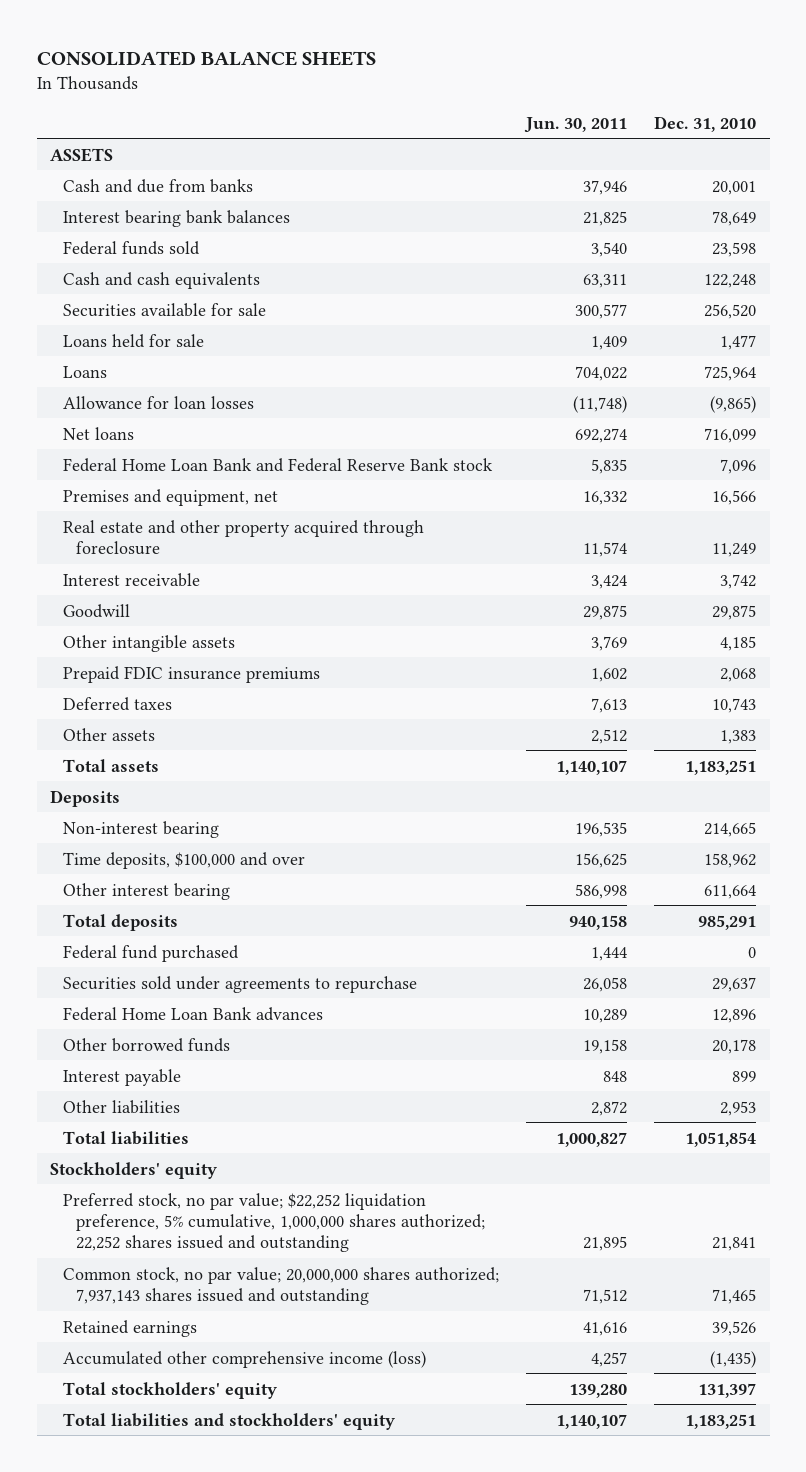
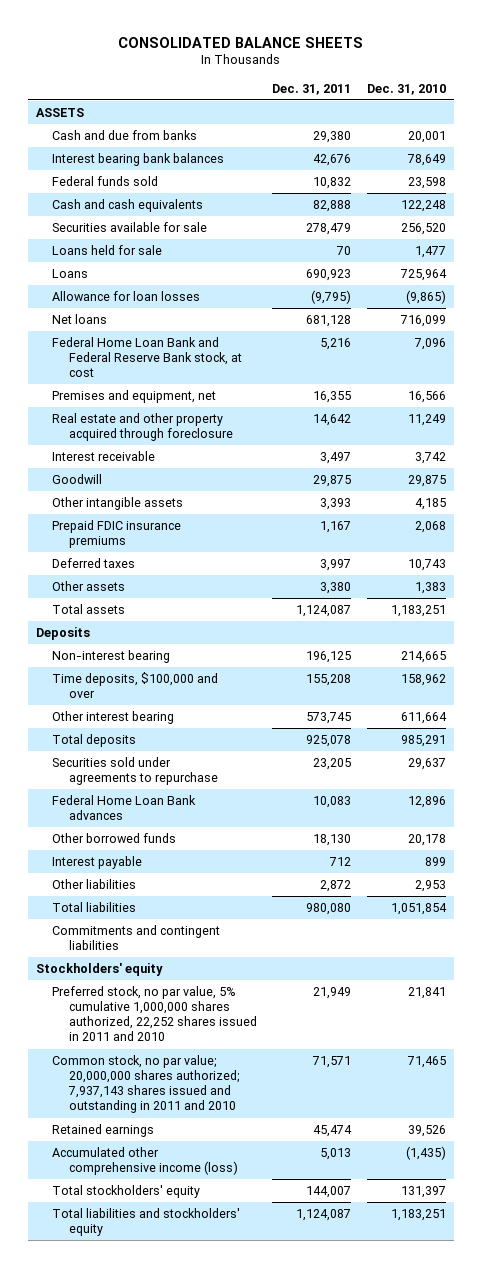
[524,116,628,133] Jun. 30, 2011 -> none
none -> [272,83,352,95] Dec. 31, 2011
[62,457,493,472] Federal Home Loan Bank and Federal Reserve Bank stock -> [52,336,242,378] Federal Home Loan Bank and Federal Reserve Bank stock, at cost
[62,944,239,962] Federal fund purchased -> none
none -> [52,924,221,951] Commitments and contingent liabilities
[62,1192,485,1253] Preferred stock, no par value; $22,252 liquidation preference, 5% cumulative, 1,000,000 shares authorized; 22,252 shares issued and outstanding -> [52,985,257,1042] Preferred stock, no par value, 5% cumulative 1,000,000 shares authorized, 22,252 shares issued in 2011 and 2010
[62,1266,499,1305] Common stock, no par value; 20,000,000 shares authorized; 7,937,143 shares issued and outstanding -> [52,1054,239,1114] Common stock, no par value; 20,000,000 shares authorized; 7,937,143 shares issued and outstanding in 2011 and 2010

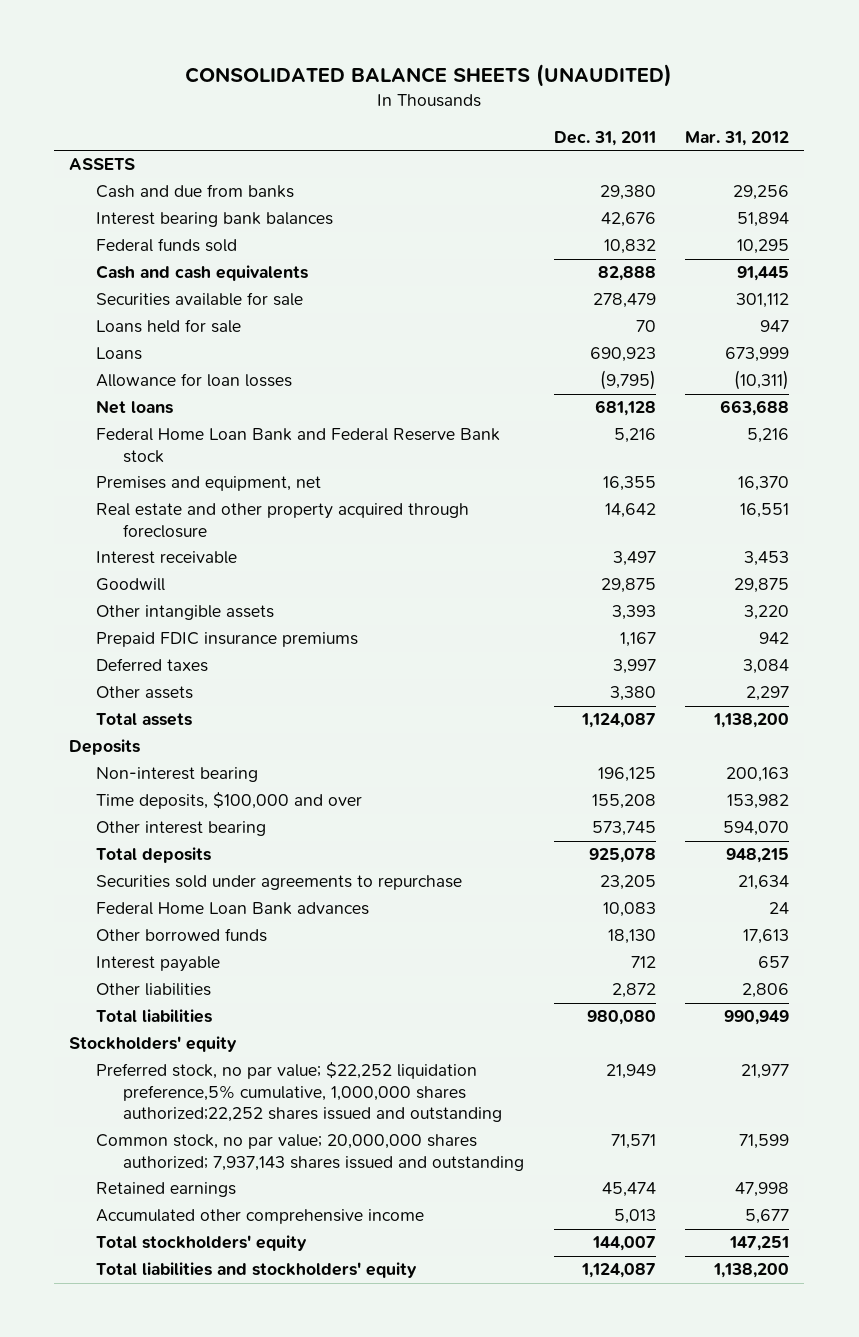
[118,36,364,48] CONSOLIDATED BALANCE SHEETS -> [185,63,673,87] CONSOLIDATED BALANCE SHEETS (UNAUDITED)
[367,83,447,95] Dec. 31, 2010 -> none
none -> [685,130,790,146] Mar. 31, 2012
[52,336,242,378] Federal Home Loan Bank and Federal Reserve Bank stock, at cost -> [96,428,501,463] Federal Home Loan Bank and Federal Reserve Bank stock
[52,924,221,951] Commitments and contingent liabilities -> none
[52,985,257,1042] Preferred stock, no par value, 5% cumulative 1,000,000 shares authorized, 22,252 shares issued in 2011 and 2010 -> [96,1062,503,1123] Preferred stock, no par value; $22,252 liquidation preference,5% cumulative, 1,000,000 shares authorized;22,252 shares issued and outstanding
[52,1054,239,1114] Common stock, no par value; 20,000,000 shares authorized; 7,937,143 shares issued and outstanding in 2011 and 2010 -> [96,1134,525,1171] Common stock, no par value; 20,000,000 shares authorized; 7,937,143 shares issued and outstanding
[52,1146,238,1176] Accumulated other comprehensive income (loss) -> [96,1209,425,1225] Accumulated other comprehensive income

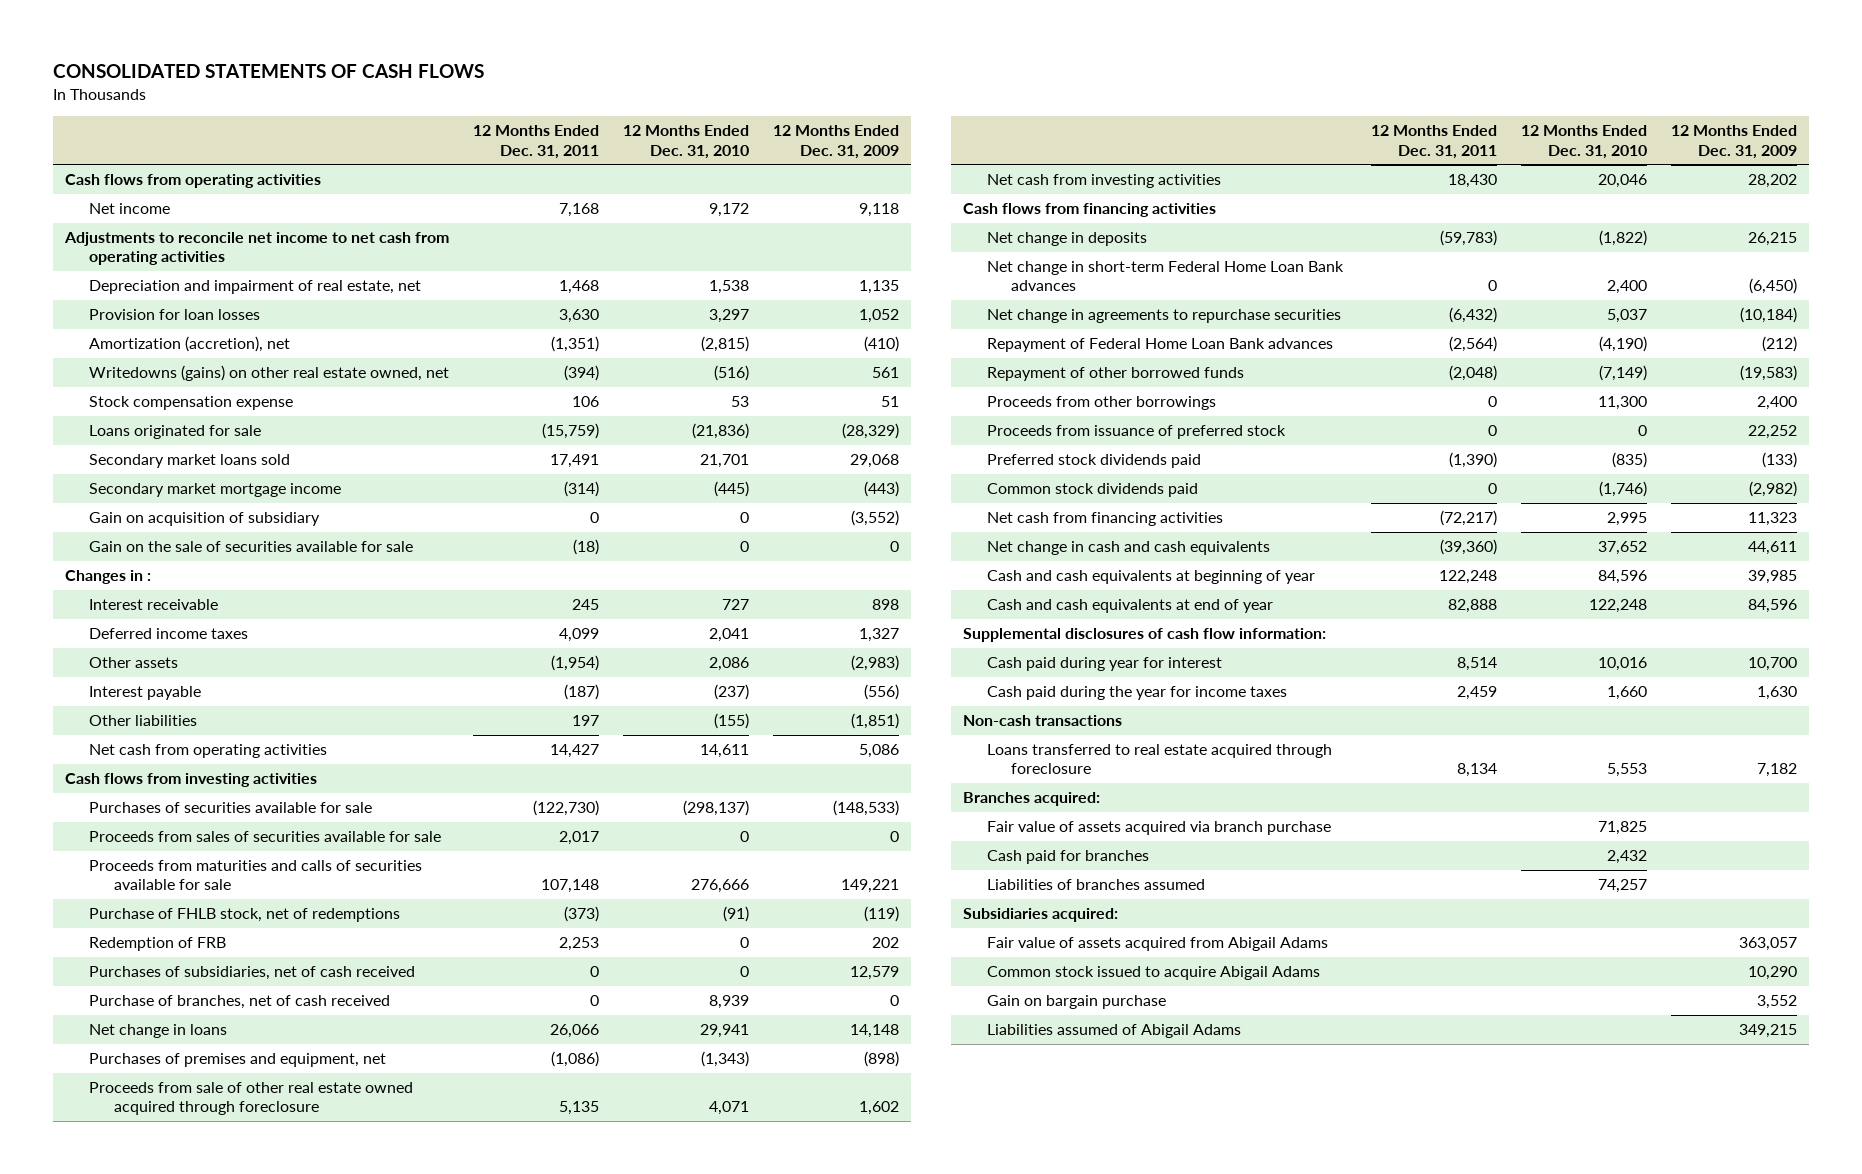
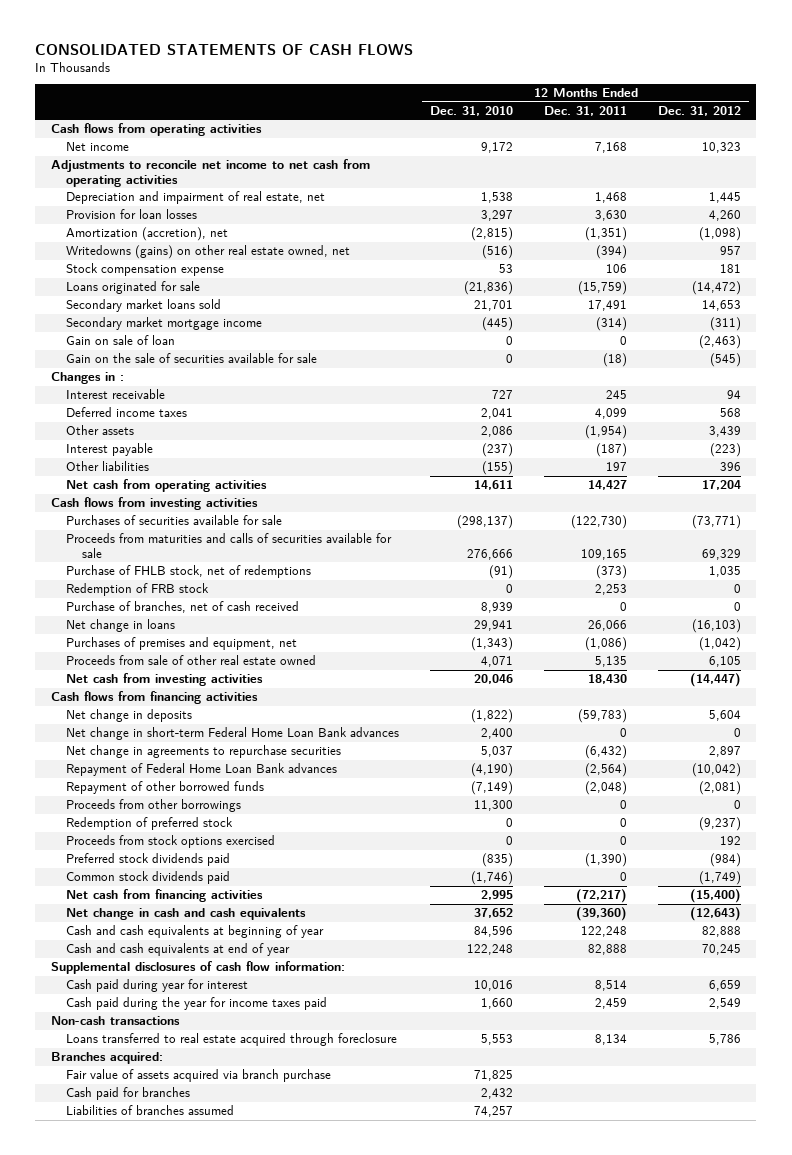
[772,125,899,159] 12 Months Ended Dec. 31, 2009 -> none
none -> [657,106,741,117] Dec. 31, 2012
[89,512,321,527] Gain on acquisition of subsidiary -> none
none -> [66,335,176,346] Gain on sale of loan
[89,831,442,843] Proceeds from sales of securities available for sale -> none
[541,879,600,894] 107,148 -> [581,548,628,560] 109,165
[89,966,416,981] Purchases of subsidiaries, net of cash received -> none
[89,937,227,952] Redemption of FRB -> [66,583,210,597] Redemption of FRB stock
[89,1082,414,1116] Proceeds from sale of other real estate owned acquired through foreclosure -> [66,655,317,666] Proceeds from sale of other real estate owned
[987,425,1287,440] Proceeds from issuance of preferred stock -> none
none -> [66,817,234,831] Redemption of preferred stock
none -> [66,835,276,849] Proceeds from stock options exercised
[987,686,1288,701] Cash paid during the year for income taxes -> [66,997,328,1011] Cash paid during the year for income taxes paid
[962,908,1118,923] Subsidiaries acquired: -> none
[987,937,1329,952] Fair value of assets acquired from Abigail Adams -> none
[987,966,1321,981] Common stock issued to acquire Abigail Adams -> none
[987,995,1167,1010] Gain on bargain purchase -> none
[987,1024,1242,1039] Liabilities assumed of Abigail Adams -> none

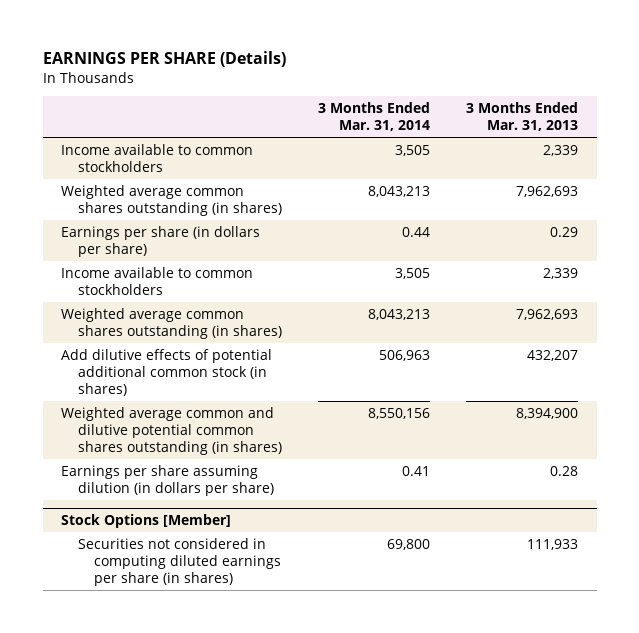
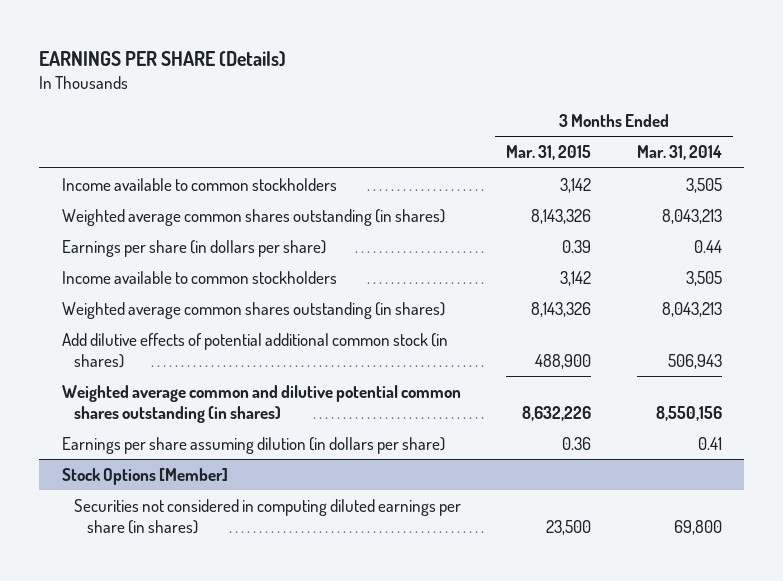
[466,102,579,132] 3 Months Ended Mar. 31, 2013 -> none
none -> [506,145,592,161] Mar. 31, 2015
[379,349,431,361] 506,963 -> [667,354,722,370] 506,943

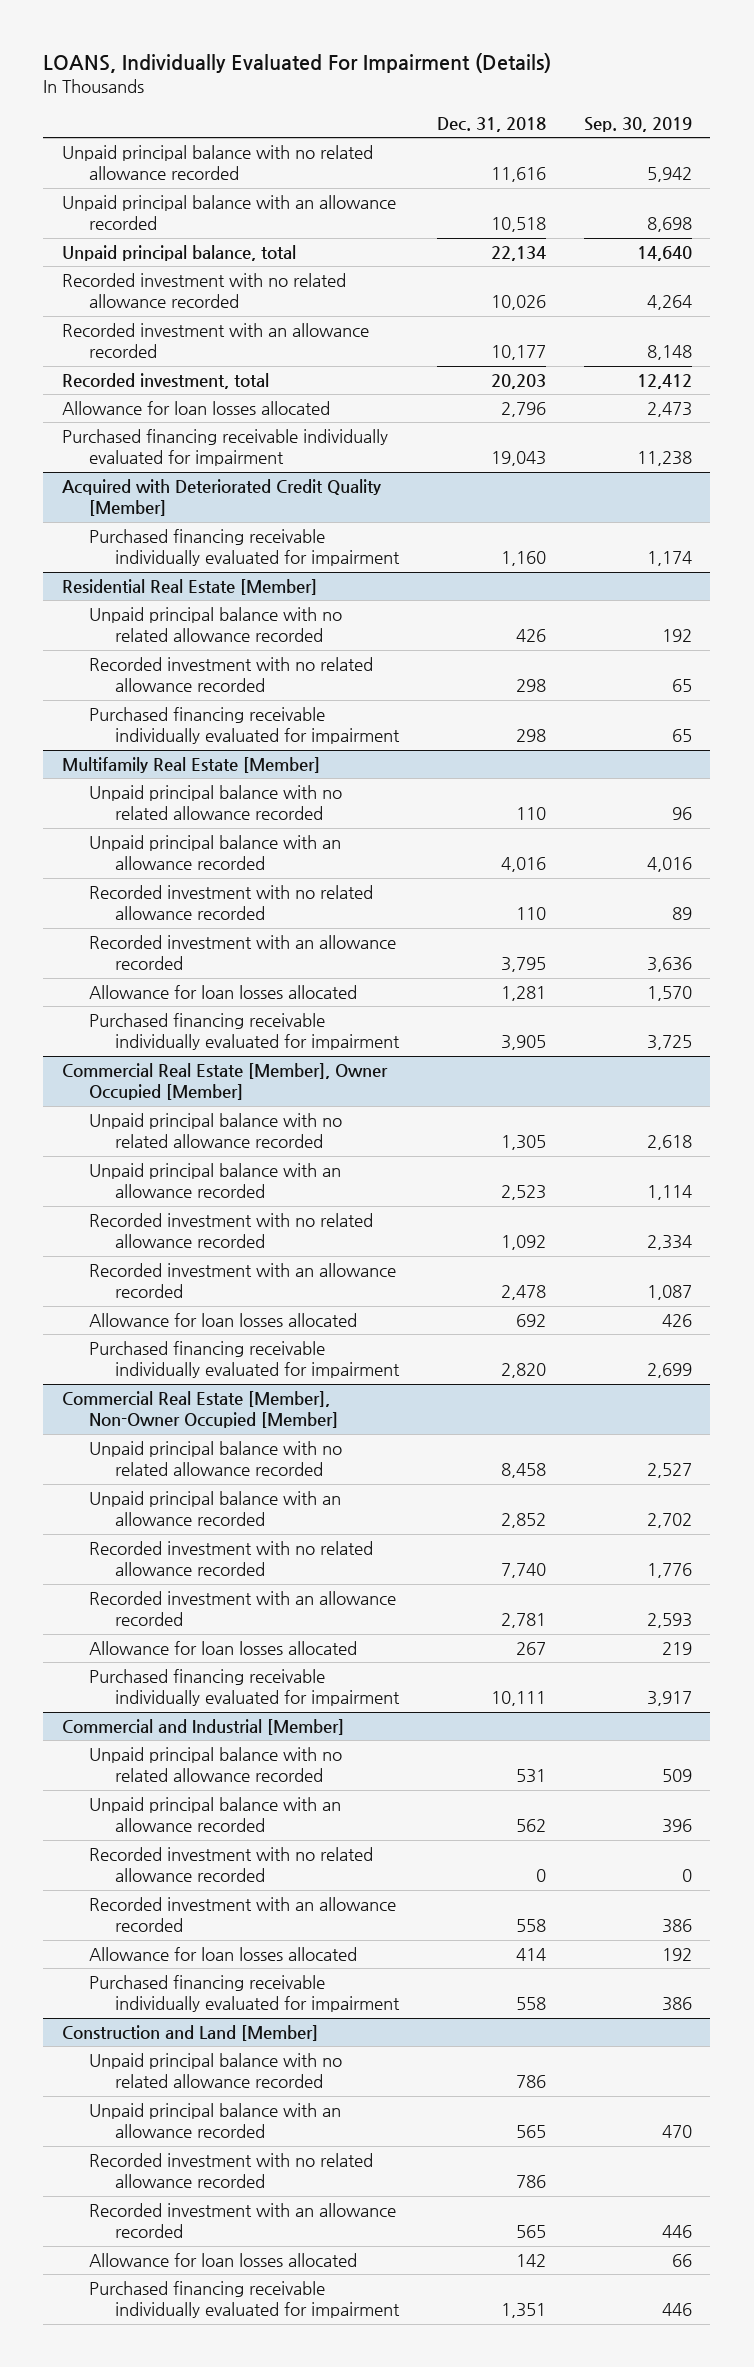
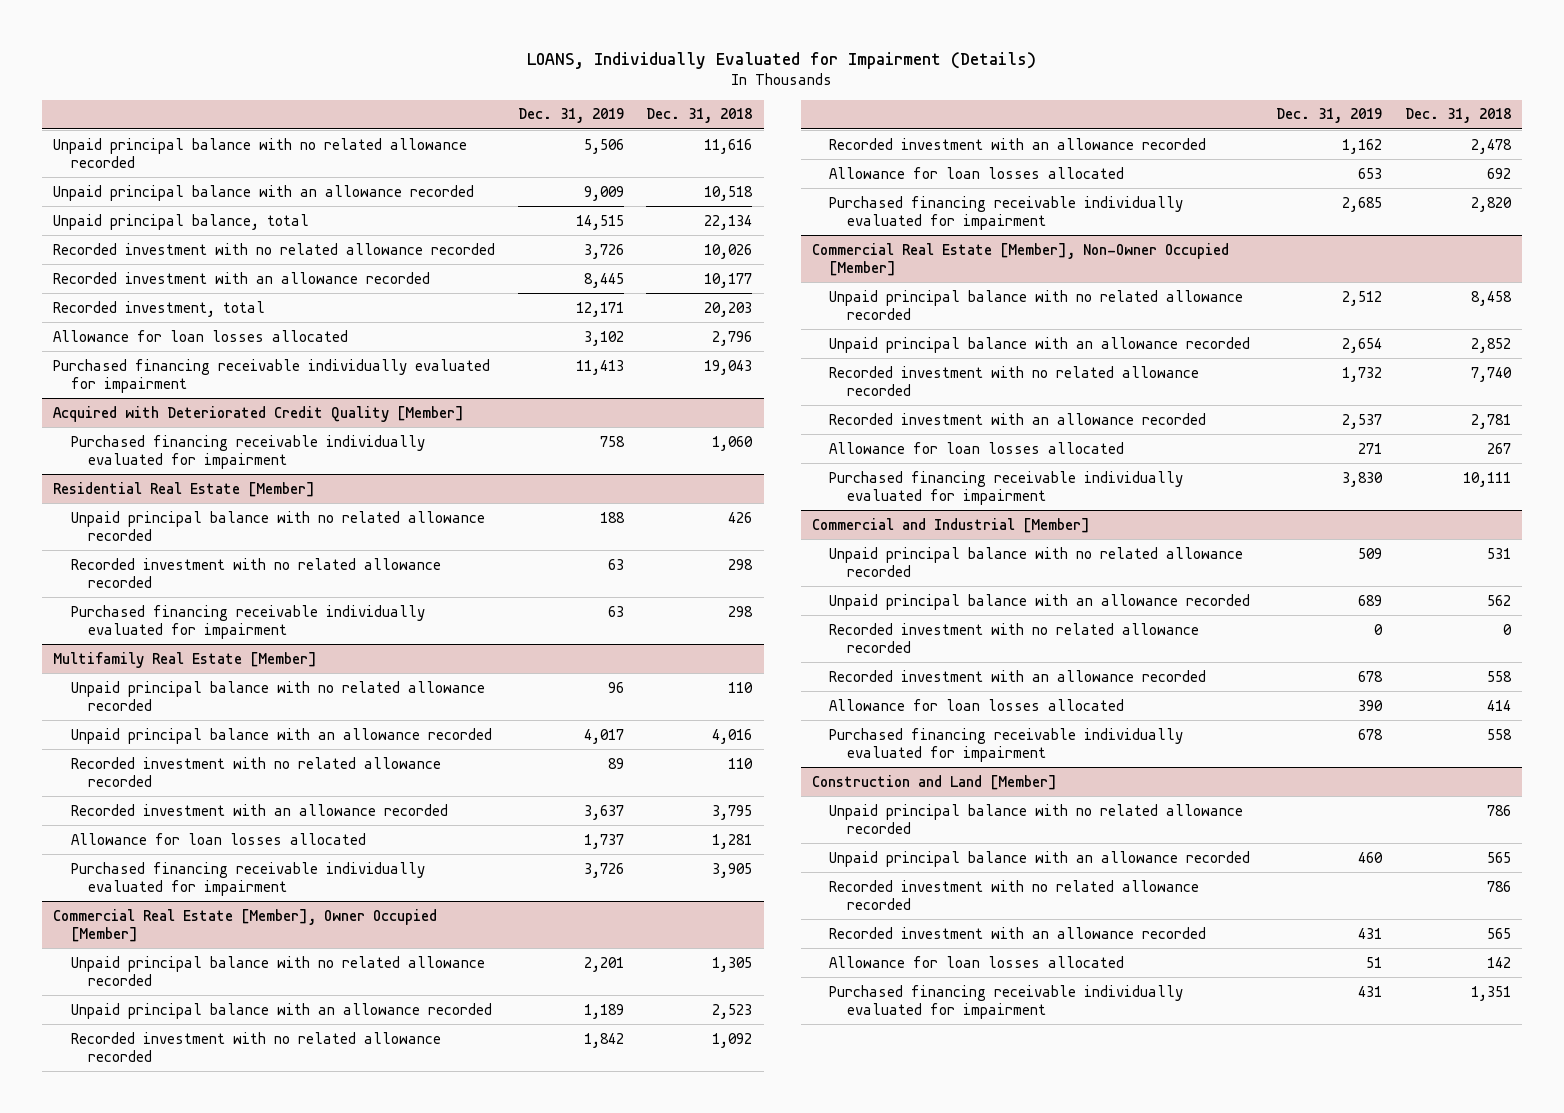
[43,53,552,74] LOANS, Individually Evaluated For Impairment (Details) -> [527,51,1037,69] LOANS, Individually Evaluated for Impairment (Details)
[583,116,692,132] Sep. 30, 2019 -> none
none -> [517,108,624,124] Dec. 31, 2019
[500,551,546,567] 1,160 -> [712,435,754,451] 1,060

